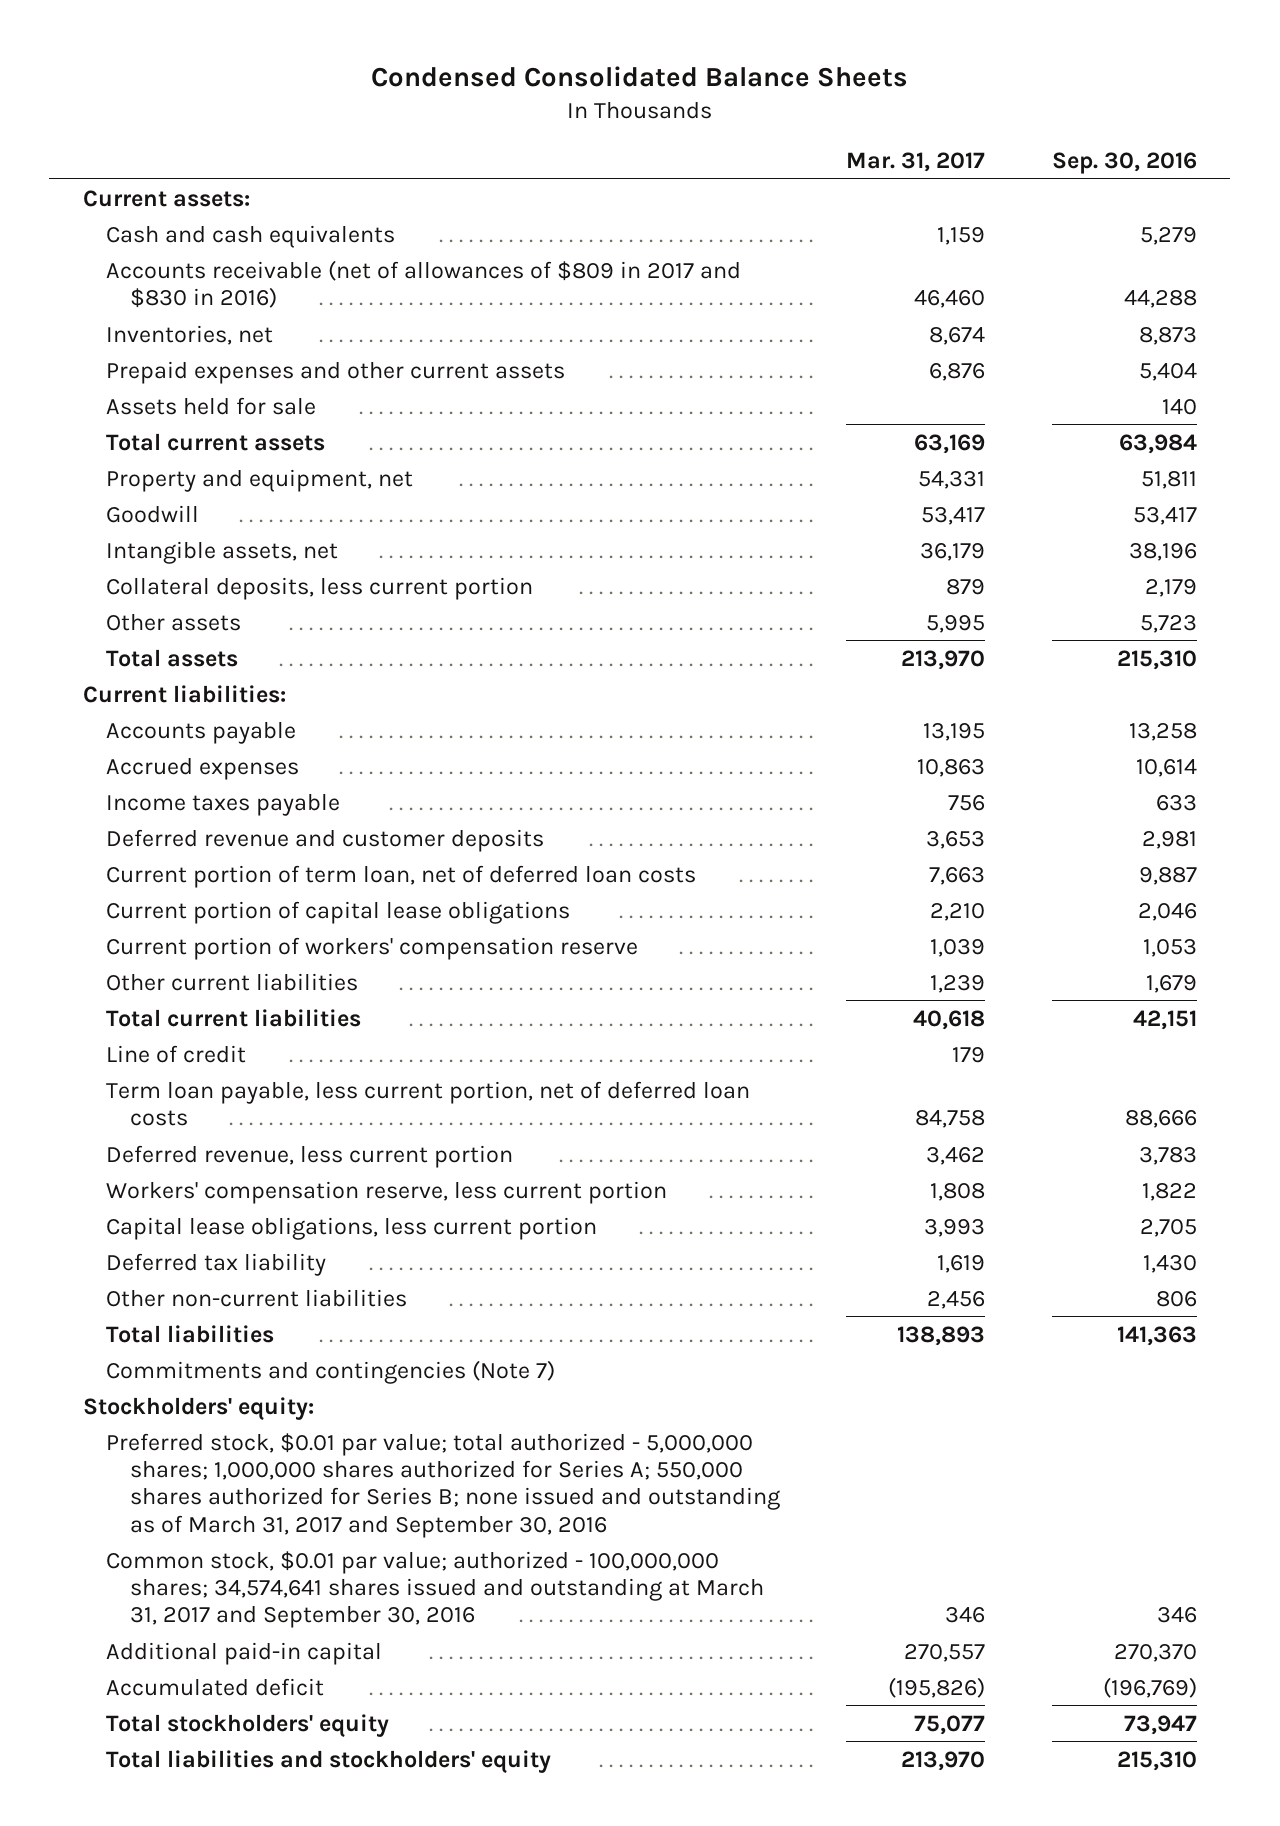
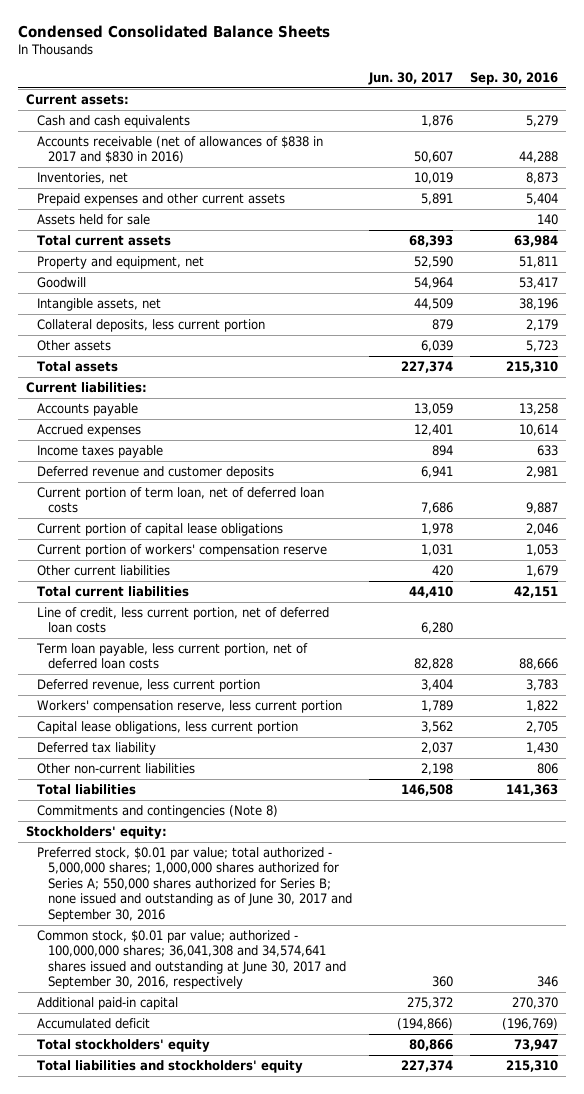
[846,151,986,172] Mar. 31, 2017 -> none
none -> [368,71,454,85] Jun. 30, 2017
[106,259,742,309] Accounts receivable (net of allowances of $809 in 2017 and $830 in 2016) -> [37,136,324,164] Accounts receivable (net of allowances of $838 in 2017 and $830 in 2016)
[106,1044,247,1063] Line of credit -> [37,607,330,634] Line of credit, less current portion, net of deferred loan costs
[106,1359,556,1384] Commitments and contingencies (Note 7) -> [37,805,279,819] Commitments and contingencies (Note 8)
[106,1432,780,1538] Preferred stock, $0.01 par value; total authorized - 5,000,000 shares; 1,000,000 shares authorized for Series A; 550,000 shares authorized for Series B; none issued and outstanding as of March 31, 2017 and September 30, 2016 -> [37,847,353,922] Preferred stock, $0.01 par value; total authorized - 5,000,000 shares; 1,000,000 shares authorized for Series A; 550,000 shares authorized for Series B; none issued and outstanding as of June 30, 2017 and September 30, 2016
[106,1550,764,1629] Common stock, $0.01 par value; authorized - 100,000,000 shares; 34,574,641 shares issued and outstanding at March 31, 2017 and September 30, 2016 -> [37,930,347,990] Common stock, $0.01 par value; authorized - 100,000,000 shares; 36,041,308 and 34,574,641 shares issued and outstanding at June 30, 2017 and September 30, 2016, respectively

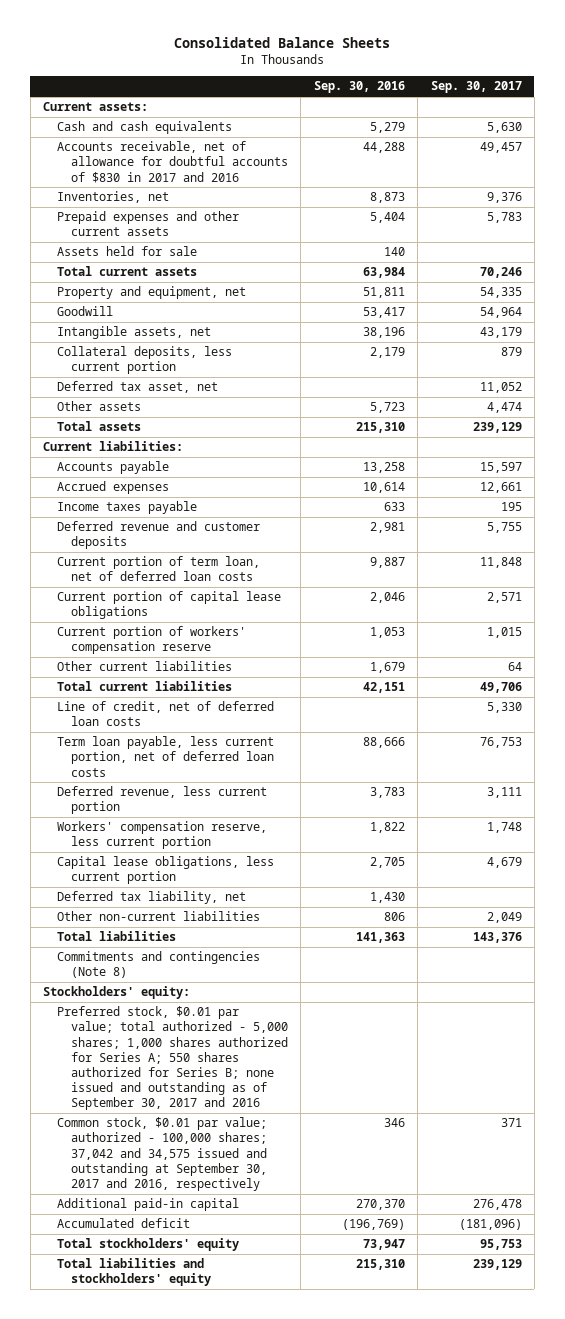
[17,25,330,39] Condensed Consolidated Balance Sheets -> [174,37,391,49] Consolidated Balance Sheets
[368,71,454,85] Jun. 30, 2017 -> none
none -> [430,81,522,94] Sep. 30, 2017
[37,136,324,164] Accounts receivable (net of allowances of $838 in 2017 and $830 in 2016) -> [56,141,288,183] Accounts receivable, net of allowance for doubtful accounts of $830 in 2017 and 2016
none -> [56,381,218,394] Deferred tax asset, net
[37,607,330,634] Line of credit, less current portion, net of deferred loan costs -> [56,701,274,727] Line of credit, net of deferred loan costs
[37,742,157,756] Deferred tax liability -> [56,891,246,905] Deferred tax liability, net
[37,847,353,922] Preferred stock, $0.01 par value; total authorized - 5,000,000 shares; 1,000,000 shares authorized for Series A; 550,000 shares authorized for Series B; none issued and outstanding as of June 30, 2017 and September 30, 2016 -> [56,1006,288,1111] Preferred stock, $0.01 par value; total authorized - 5,000 shares; 1,000 shares authorized for Series A; 550 shares authorized for Series B; none issued and outstanding as of September 30, 2017 and 2016
[37,930,347,990] Common stock, $0.01 par value; authorized - 100,000,000 shares; 36,041,308 and 34,574,641 shares issued and outstanding at June 30, 2017 and September 30, 2016, respectively -> [56,1117,267,1191] Common stock, $0.01 par value; authorized - 100,000 shares; 37,042 and 34,575 issued and outstanding at September 30, 2017 and 2016, respectively

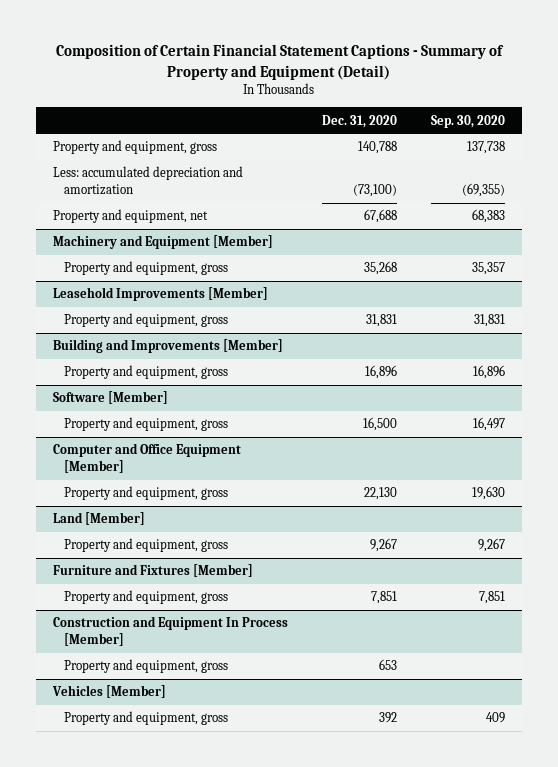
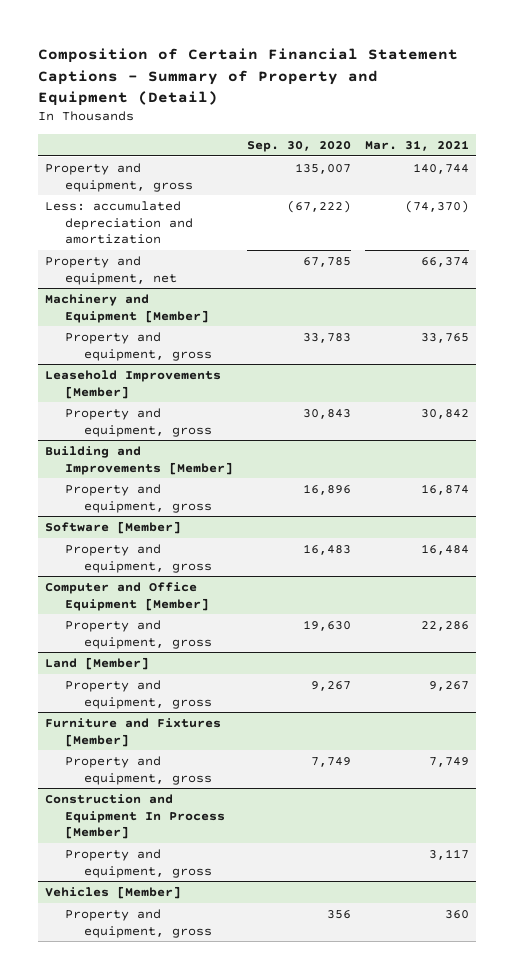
[321,114,397,128] Dec. 31, 2020 -> none
none -> [365,140,470,152] Mar. 31, 2021
[466,141,505,155] 137,738 -> [294,162,351,174] 135,007
[461,183,505,198] (69,355) -> [286,199,351,213] (67,222)
[471,209,505,224] 68,383 -> [302,256,351,267] 67,785
[471,262,505,276] 35,357 -> [302,332,351,343] 33,783
[473,314,505,328] 31,831 -> [302,408,351,419] 30,843
[472,417,505,432] 16,497 -> [302,543,351,555] 16,483
[478,591,505,605] 7,851 -> [310,756,351,767] 7,749
[485,712,505,724] 409 -> [326,909,351,919] 356

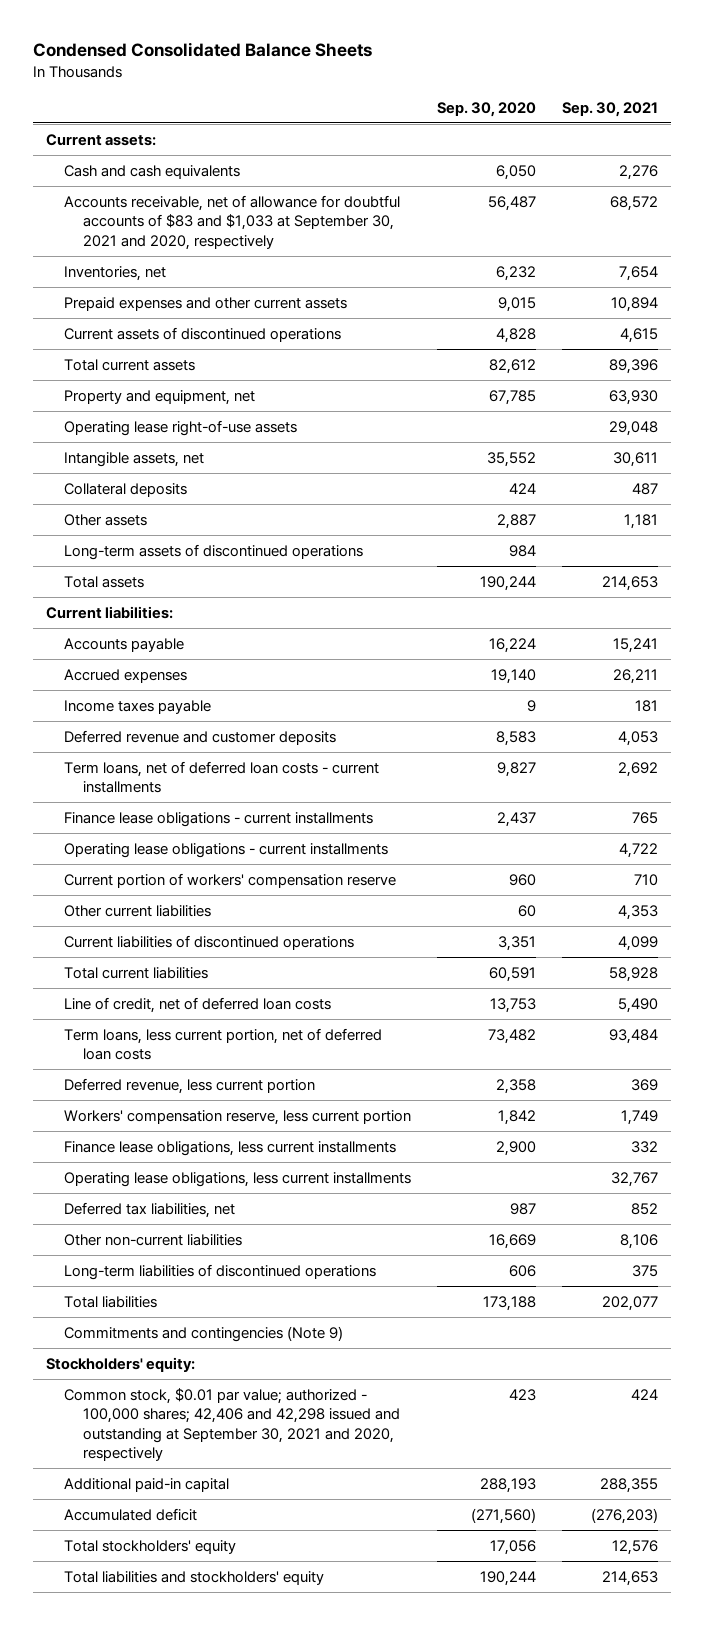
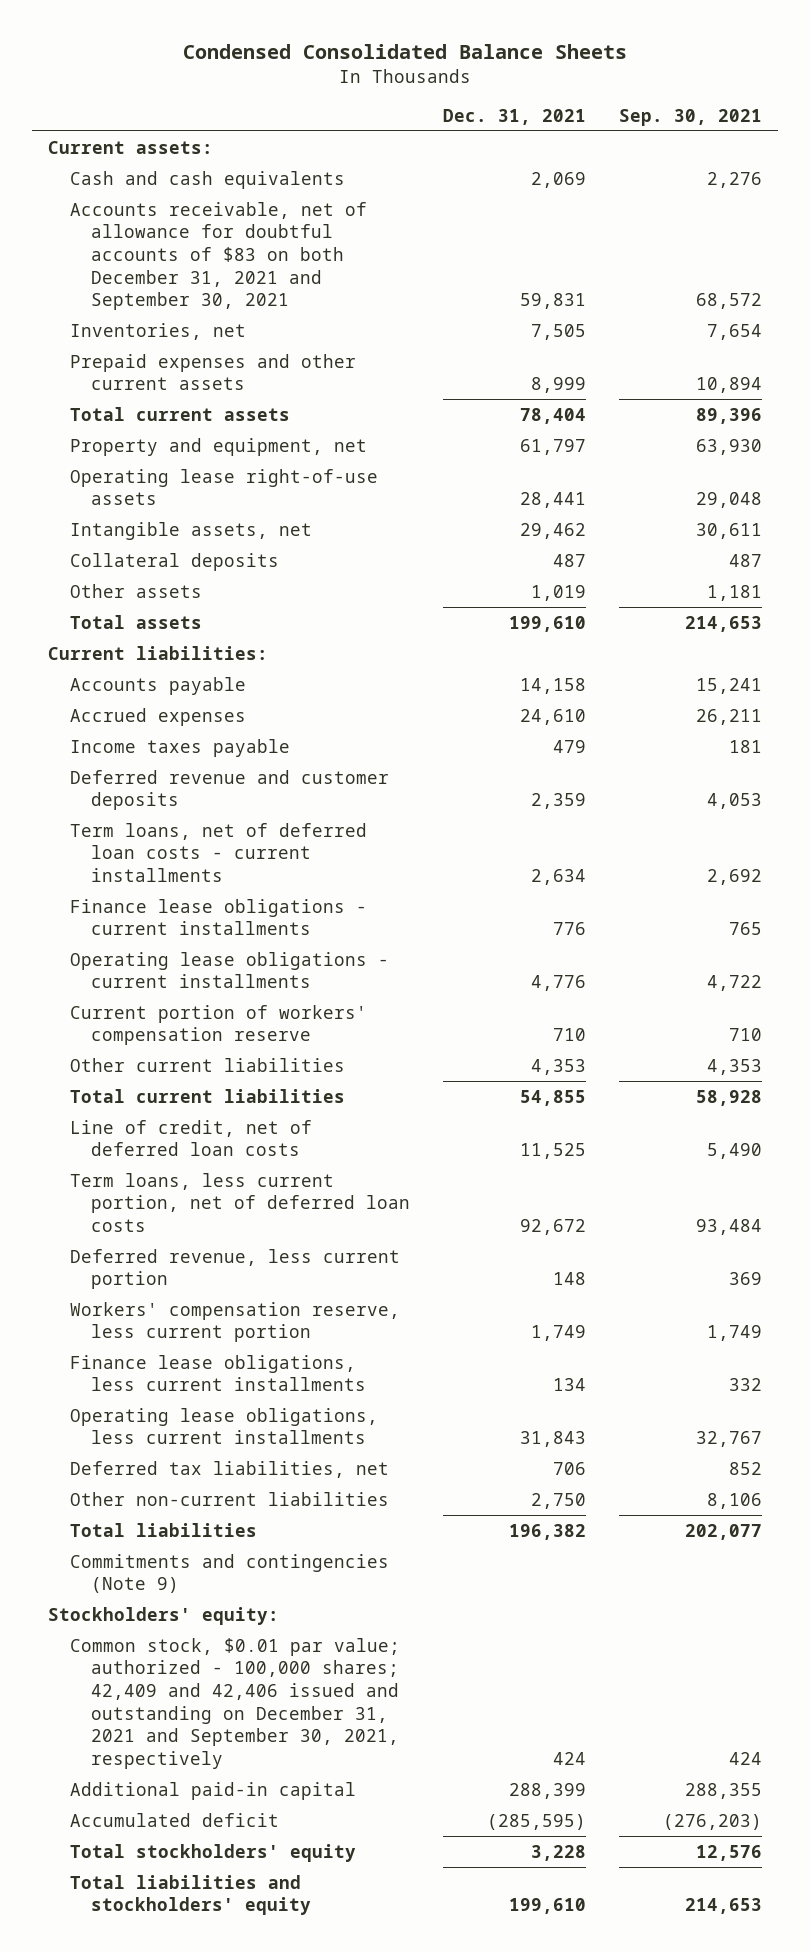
[437,101,537,117] Sep. 30, 2020 -> none
none -> [442,108,586,125] Dec. 31, 2021
[64,194,401,250] Accounts receivable, net of allowance for doubtful accounts of $83 and $1,033 at September 30, 2021 and 2020, respectively -> [69,201,367,311] Accounts receivable, net of allowance for doubtful accounts of $83 on both December 31, 2021 and September 30, 2021
[64,326,342,342] Current assets of discontinued operations -> none
[64,543,364,560] Long-term assets of discontinued operations -> none
[64,934,355,950] Current liabilities of discontinued operations -> none
[64,1263,377,1280] Long-term liabilities of discontinued operations -> none
[64,1387,401,1462] Common stock, $0.01 par value; authorized - 100,000 shares; 42,406 and 42,298 issued and outstanding at September 30, 2021 and 2020, respectively -> [69,1637,400,1769] Common stock, $0.01 par value; authorized - 100,000 shares; 42,409 and 42,406 issued and outstanding on December 31, 2021 and September 30, 2021, respectively

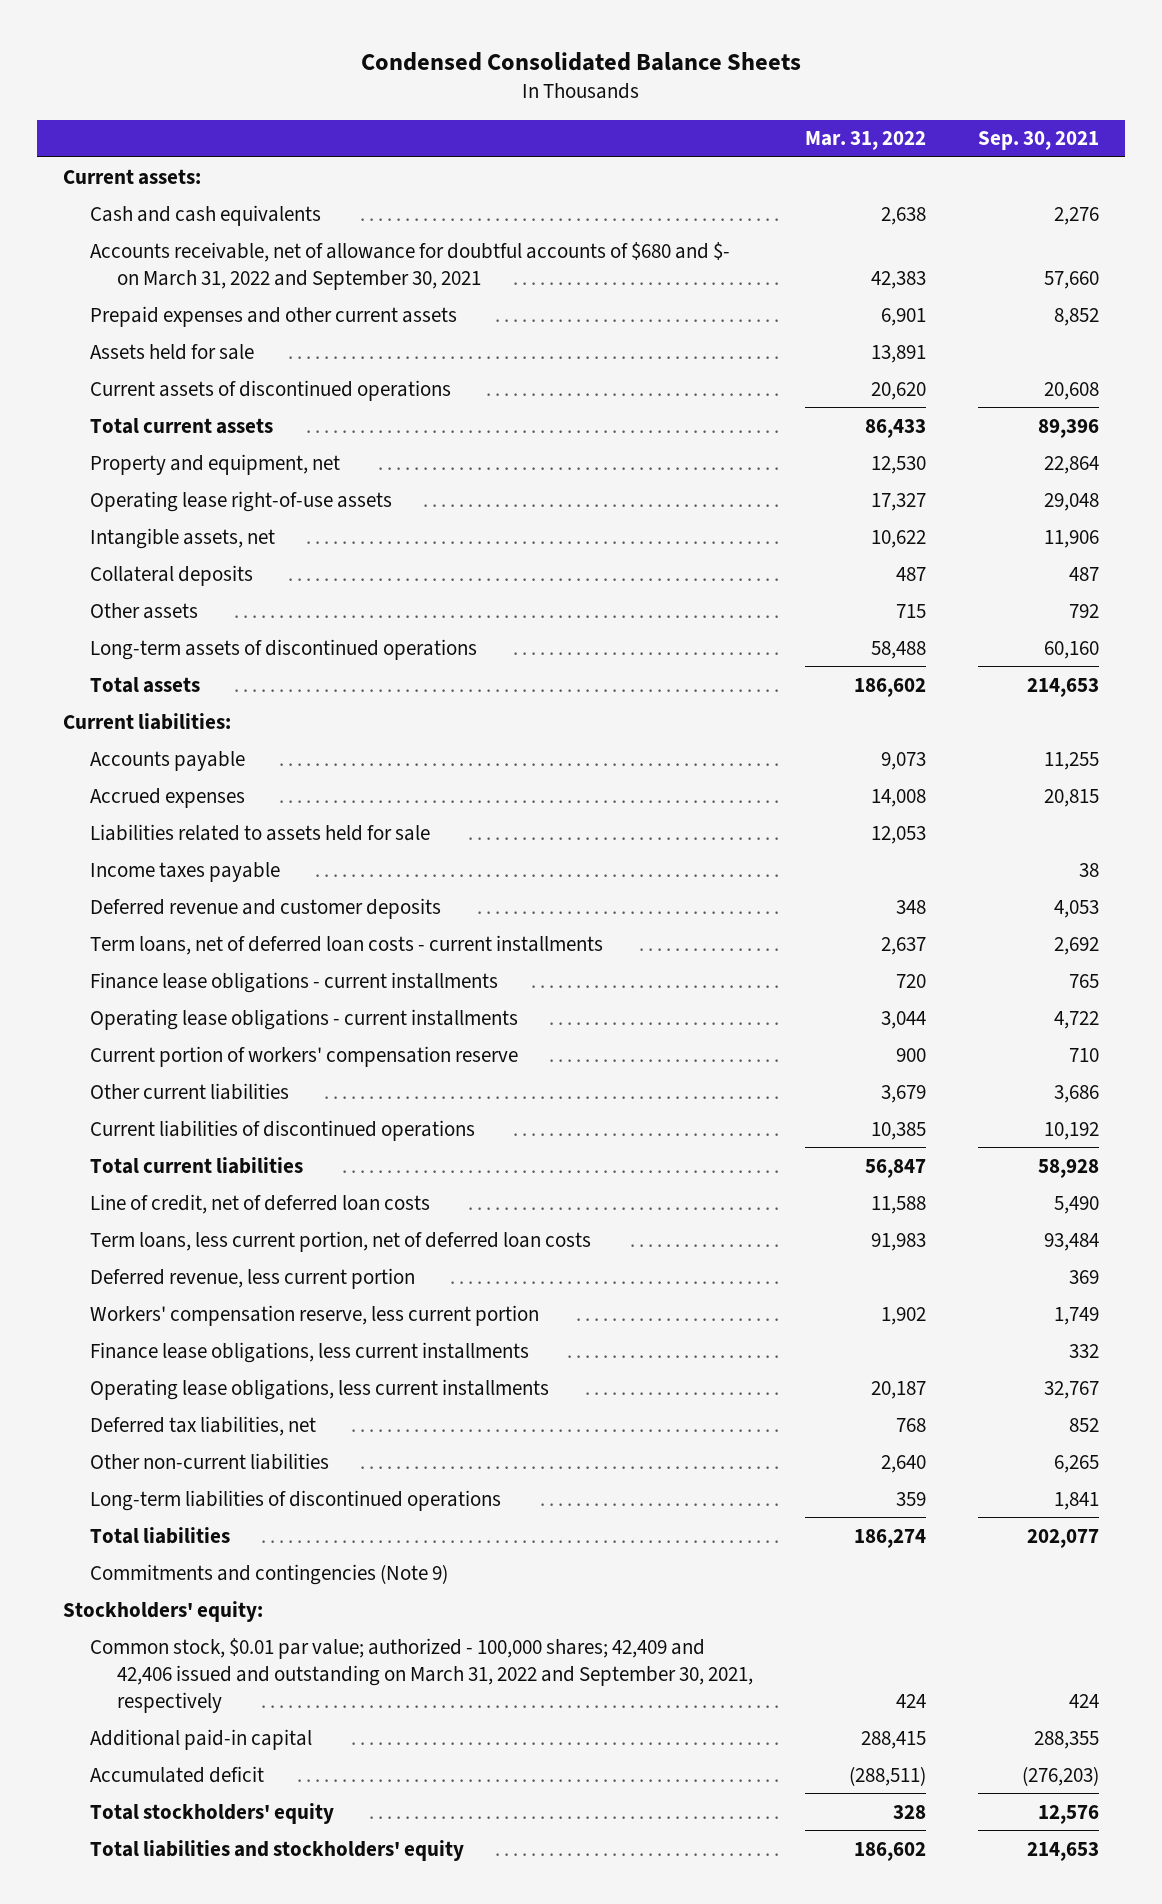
[442,108,586,125] Dec. 31, 2021 -> none
none -> [804,131,926,151] Mar. 31, 2022
[69,322,246,340] Inventories, net -> none
[69,201,367,311] Accounts receivable, net of allowance for doubtful accounts of $83 on both December 31, 2021 and September 30, 2021 -> [89,241,730,290] Accounts receivable, net of allowance for doubtful accounts of $680 and $- on March 31, 2022 and September 30, 2021
[695,293,762,310] 68,572 -> [1043,270,1099,289] 57,660
[695,377,762,394] 10,894 -> [1053,307,1099,326] 8,852
none -> [89,343,254,360] Assets held for sale
none -> [89,379,451,401] Current assets of discontinued operations
[695,438,762,455] 63,930 -> [1043,455,1099,474] 22,864
[695,522,762,539] 30,611 -> [1043,529,1099,548] 11,906
[706,584,762,601] 1,181 -> [1068,603,1099,618] 792
none -> [89,638,477,660] Long-term assets of discontinued operations
[695,677,762,694] 15,241 -> [1043,751,1099,770] 11,255
[695,708,762,725] 26,211 -> [1043,788,1099,807] 20,815
none -> [89,823,430,841] Liabilities related to assets held for sale
[728,739,762,753] 181 -> [1078,862,1099,877] 38
[706,1058,762,1075] 4,353 -> [1053,1084,1099,1103] 3,686
none -> [89,1119,475,1141] Current liabilities of discontinued operations
[706,1492,762,1509] 8,106 -> [1053,1454,1099,1473] 6,265
none -> [89,1489,501,1511] Long-term liabilities of discontinued operations
[69,1637,400,1769] Common stock, $0.01 par value; authorized - 100,000 shares; 42,409 and 42,406 issued and outstanding on December 31, 2021 and September 30, 2021, respectively -> [89,1637,753,1713] Common stock, $0.01 par value; authorized - 100,000 shares; 42,409 and 42,406 issued and outstanding on March 31, 2022 and September 30, 2021, respectively

